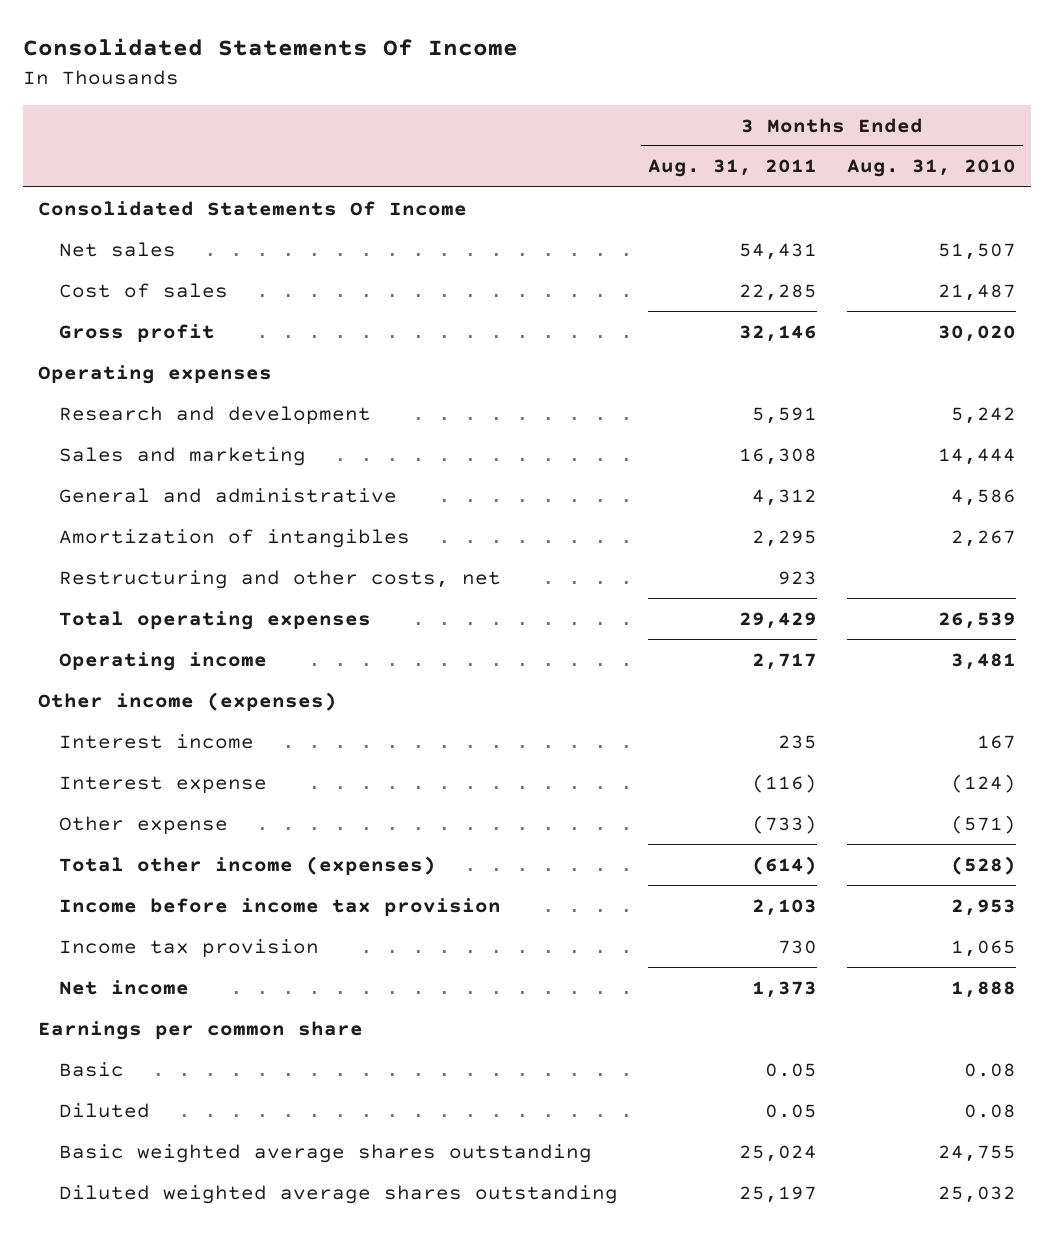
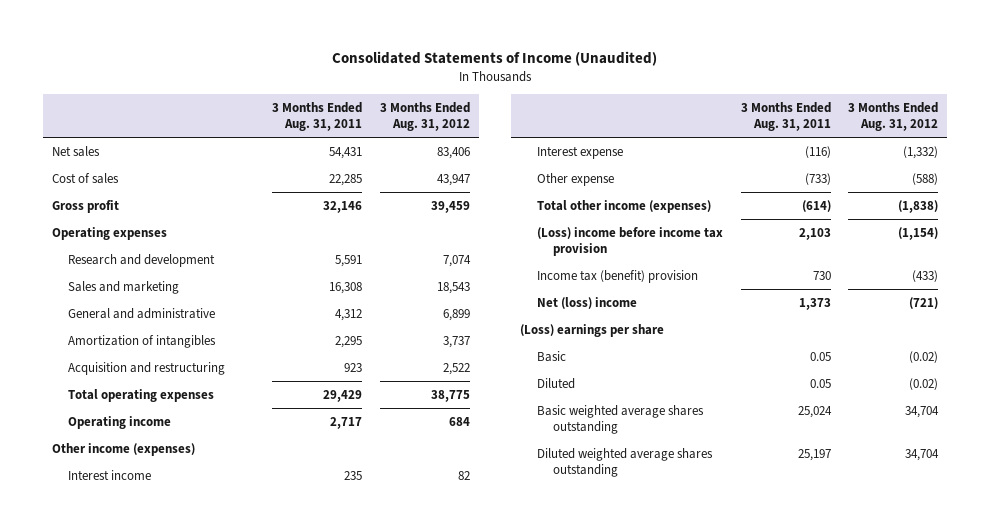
[22,38,518,57] Consolidated Statements Of Income -> [332,51,658,67] Consolidated Statements of Income (Unaudited)
[846,159,1016,178] Aug. 31, 2010 -> none
none -> [379,101,470,132] 3 Months Ended Aug. 31, 2012
[37,200,467,216] Consolidated Statements Of Income -> none
[59,569,502,589] Restructuring and other costs, net -> [68,361,226,375] Acquisition and restructuring
[59,897,502,916] Income before income tax provision -> [536,226,723,257] (Loss) income before income tax provision
[59,938,320,958] Income tax provision -> [536,269,698,283] Income tax (benefit) provision
[59,979,190,995] Net income -> [536,296,637,309] Net (loss) income
[37,1020,363,1040] Earnings per common share -> [520,323,665,337] (Loss) earnings per share

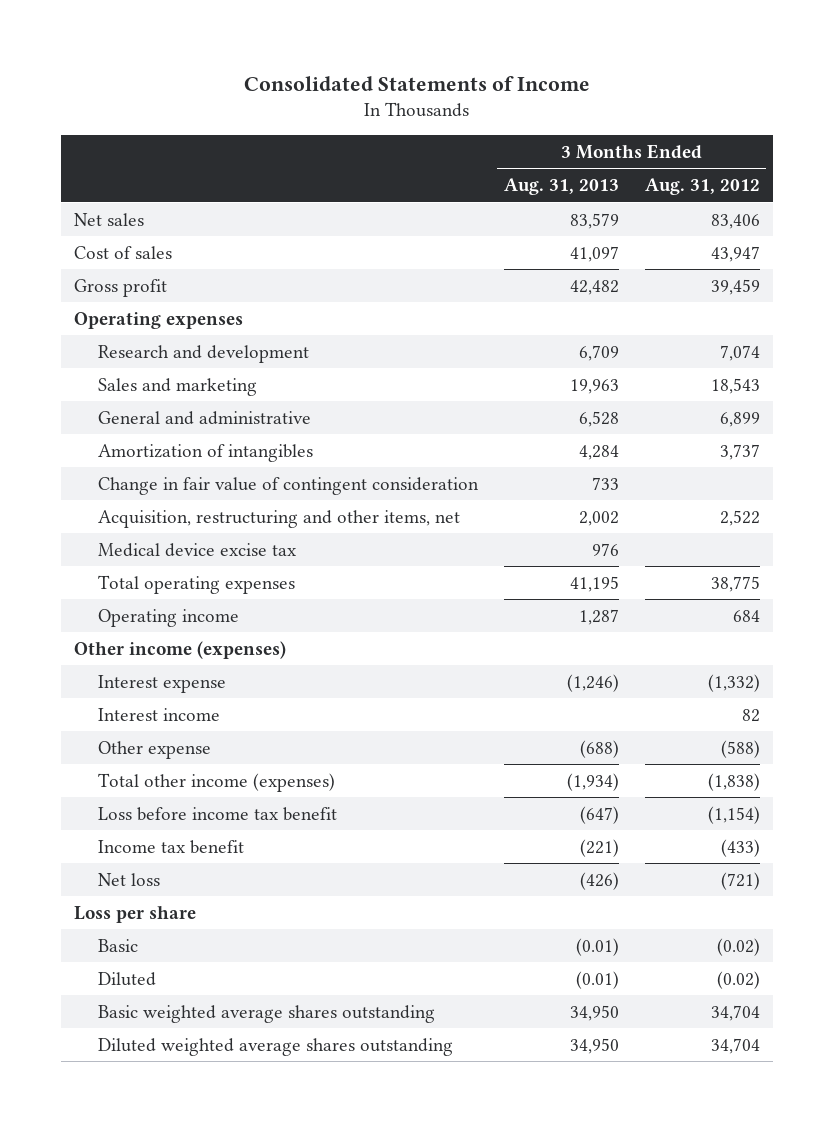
[332,51,658,67] Consolidated Statements of Income (Unaudited) -> [243,75,590,91] Consolidated Statements of Income
[271,101,362,132] 3 Months Ended Aug. 31, 2011 -> none
none -> [503,178,619,196] Aug. 31, 2013
none -> [97,476,479,495] Change in fair value of contingent consideration
[68,361,226,375] Acquisition and restructuring -> [97,509,460,528] Acquisition, restructuring and other items, net
none -> [97,542,297,557] Medical device excise tax
[68,469,152,480] Interest income -> [97,707,220,721] Interest income
[536,226,723,257] (Loss) income before income tax provision -> [97,806,337,821] Loss before income tax benefit
[536,269,698,283] Income tax (benefit) provision -> [97,839,244,854] Income tax benefit
[536,296,637,309] Net (loss) income -> [97,872,160,886] Net loss
[520,323,665,337] (Loss) earnings per share -> [74,905,197,923] Loss per share

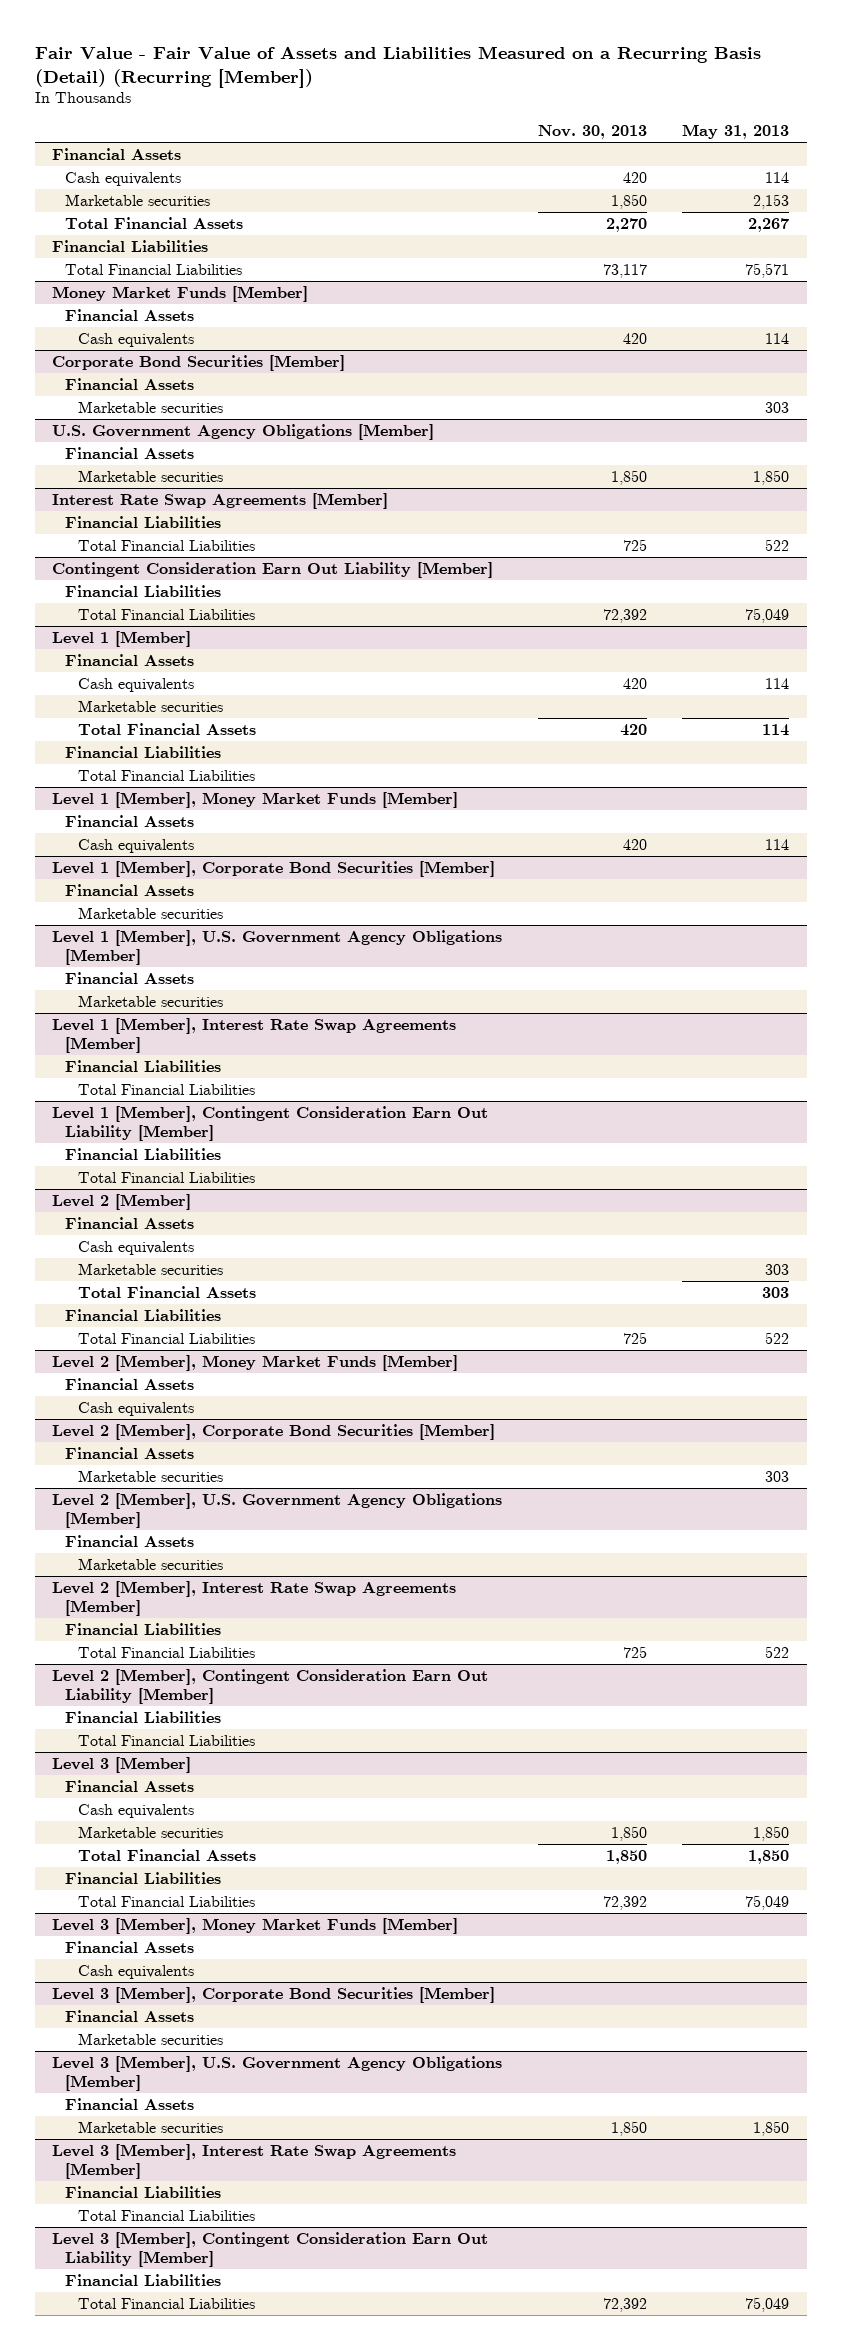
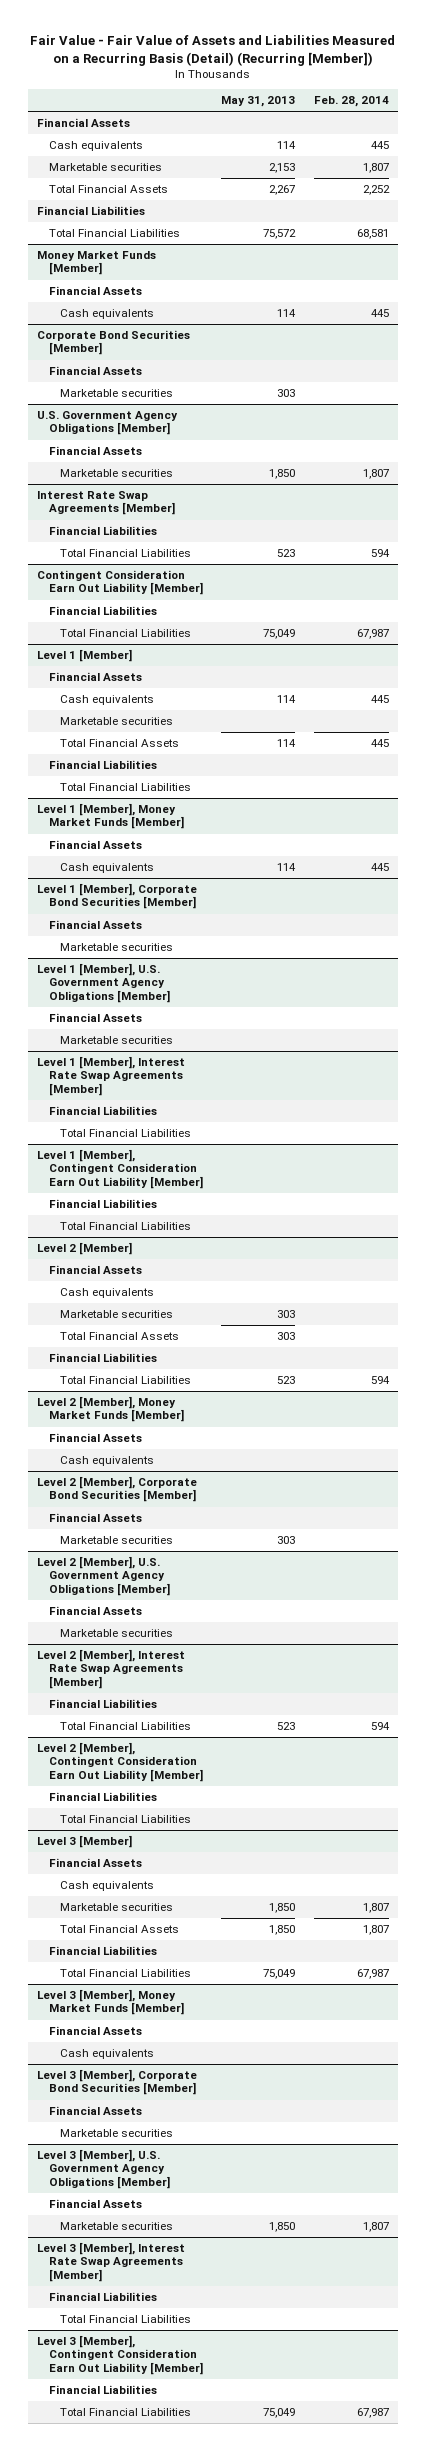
[537,124,647,139] Nov. 30, 2013 -> none
none -> [313,96,389,108] Feb. 28, 2014
[745,263,790,279] 75,571 -> [263,229,297,240] 75,572
[765,539,790,552] 522 -> [277,549,296,558] 523
[765,1332,790,1345] 522 -> [277,1376,296,1385] 523
[765,1646,790,1659] 522 -> [277,1722,296,1731] 523

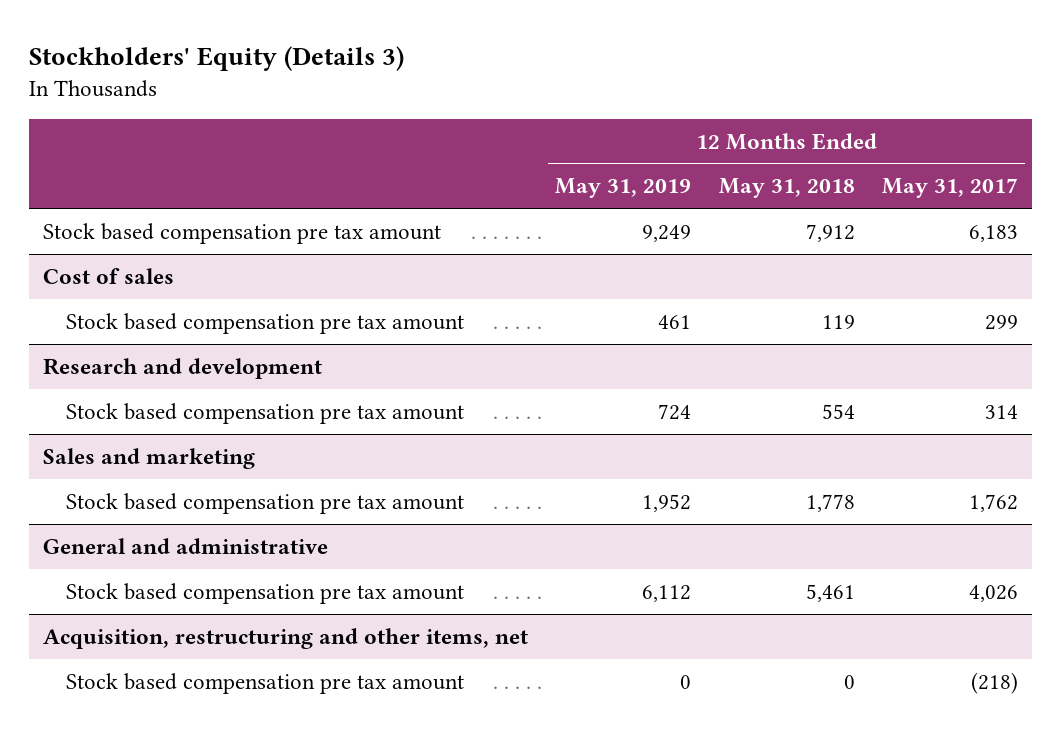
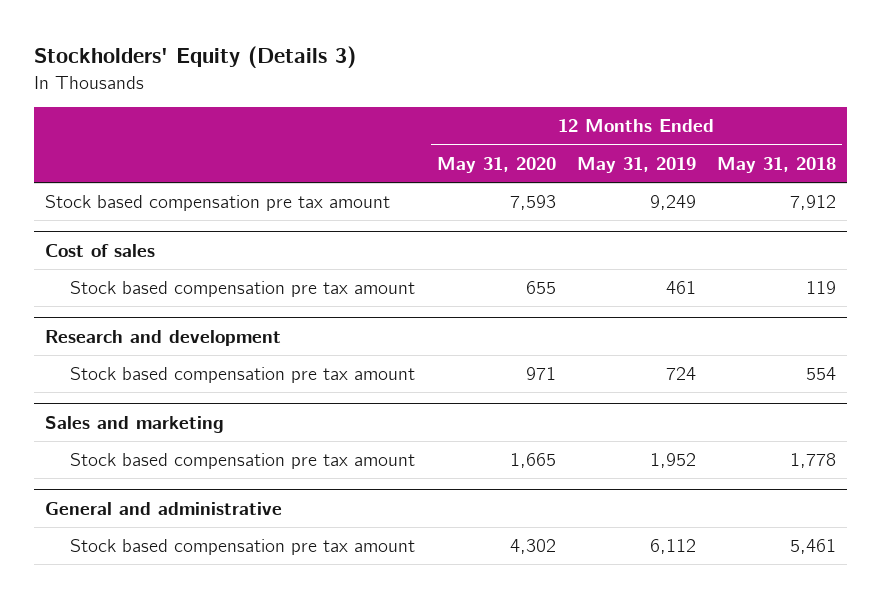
[882,178,1019,199] May 31, 2017 -> none
none -> [436,156,556,173] May 31, 2020
[42,627,528,649] Acquisition, restructuring and other items, net -> none
[66,672,465,694] Stock based compensation pre tax amount -> none

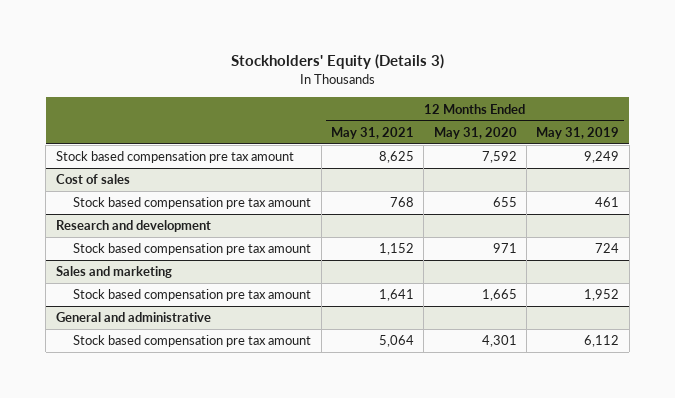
[717,156,837,173] May 31, 2018 -> none
none -> [331,126,415,139] May 31, 2021
[509,195,556,211] 7,593 -> [481,151,517,164] 7,592
[509,539,556,555] 4,302 -> [481,335,517,348] 4,301

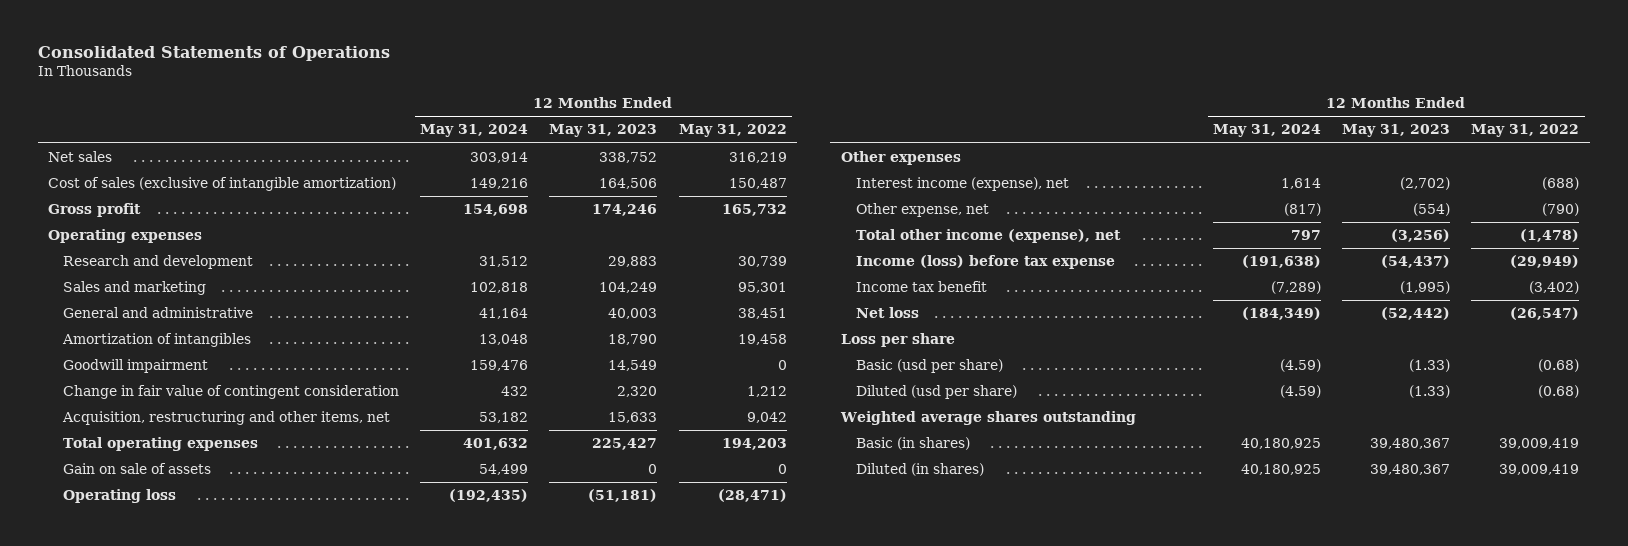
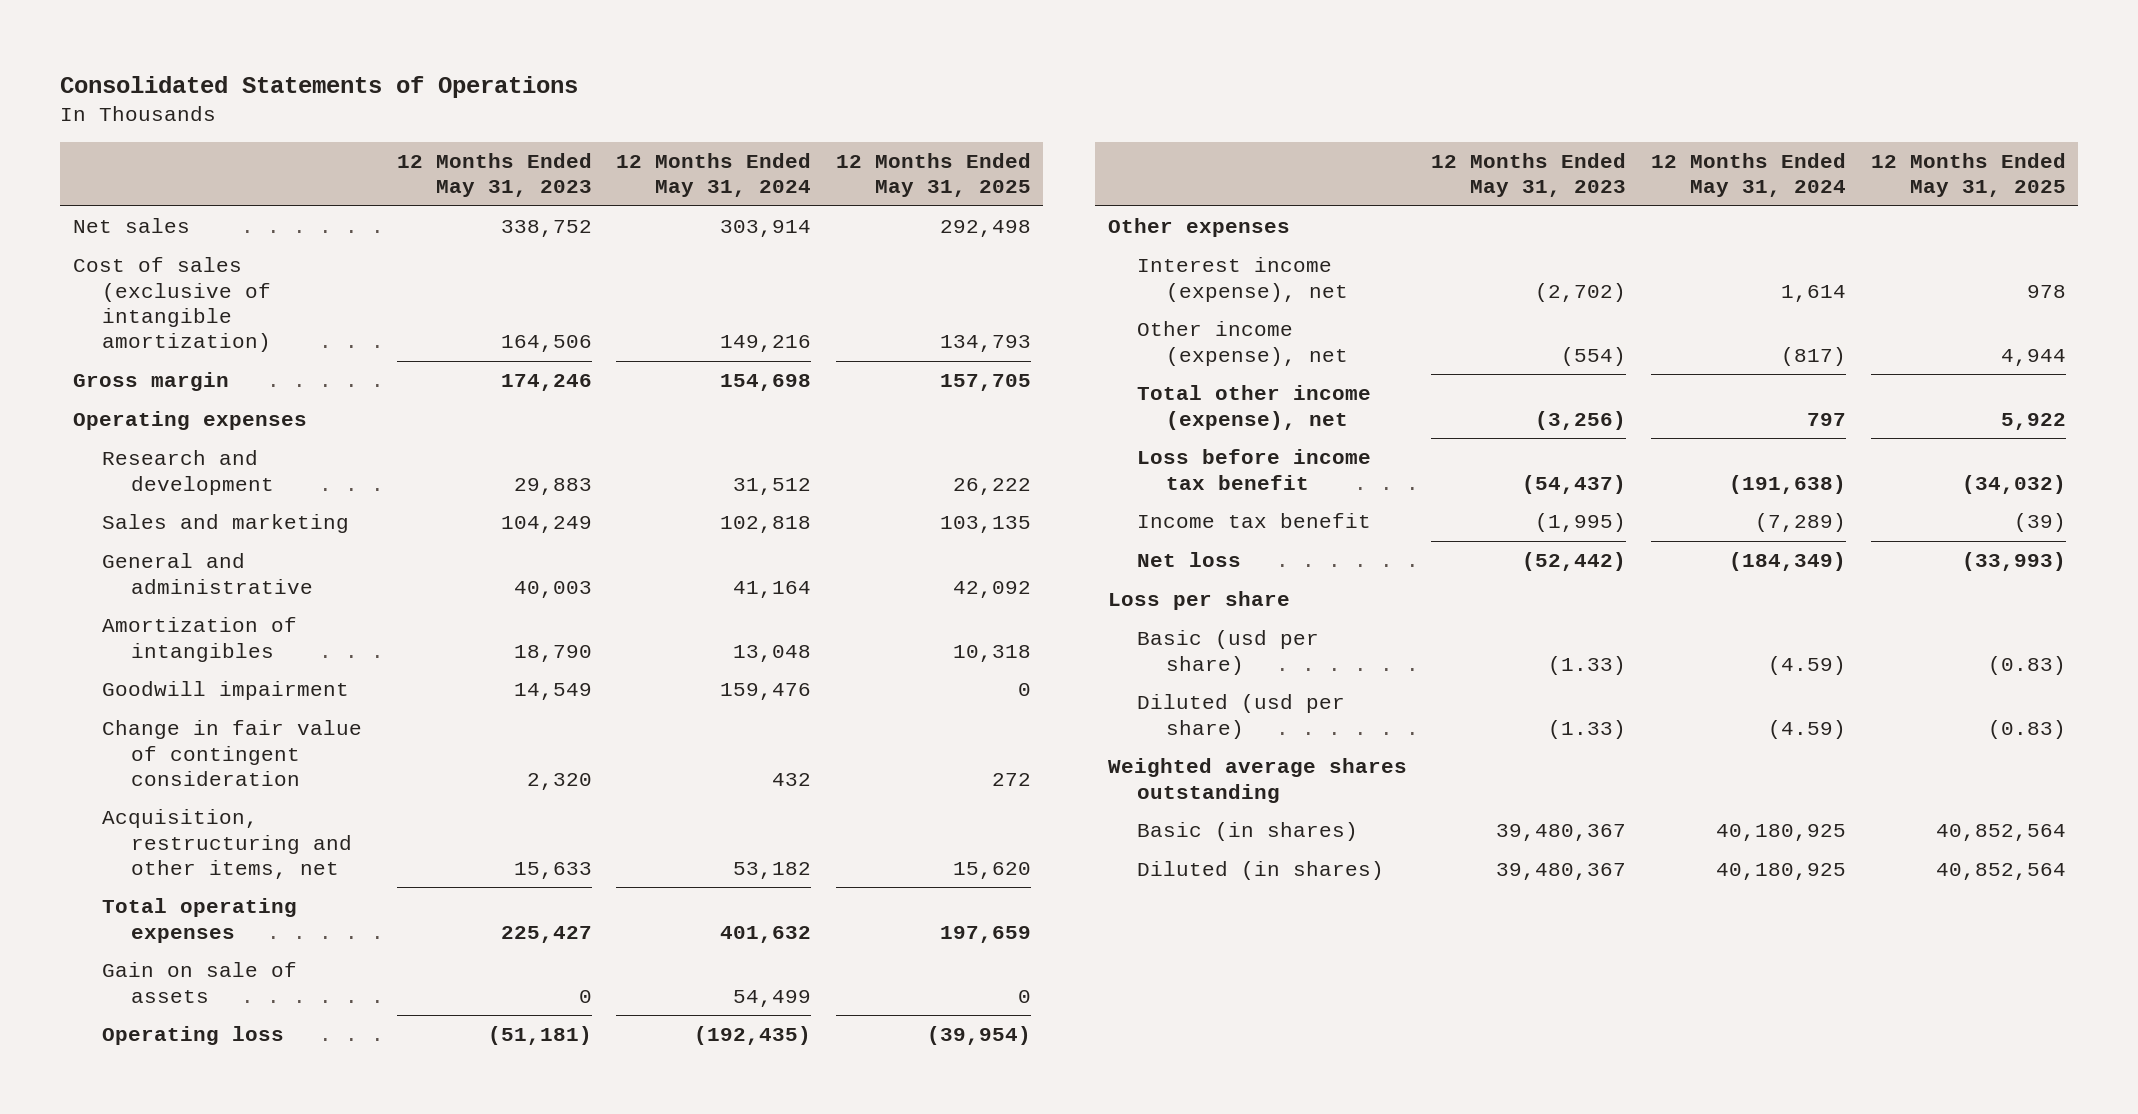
[678,124,787,138] May 31, 2022 -> none
none -> [835,152,1031,198] 12 Months Ended May 31, 2025
[48,203,142,218] Gross profit -> [72,372,229,392] Gross margin
[855,203,989,218] Other expense, net -> [1136,321,1349,366] Other income (expense), net
[855,255,1115,270] Income (loss) before tax expense -> [1136,449,1371,490] Loss before income tax benefit

